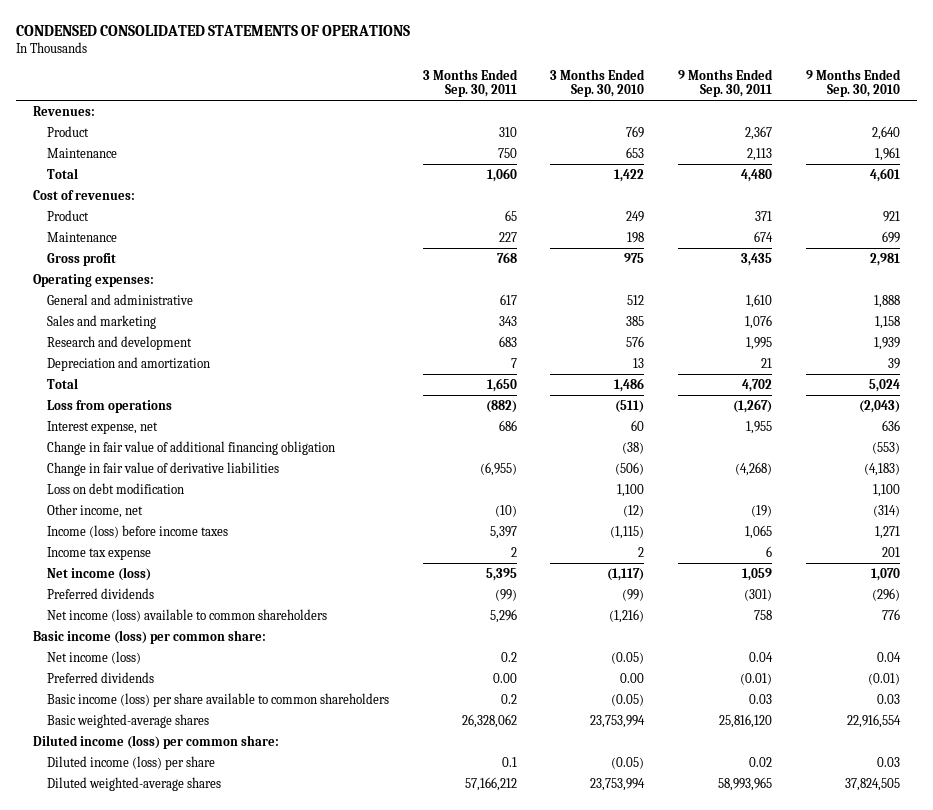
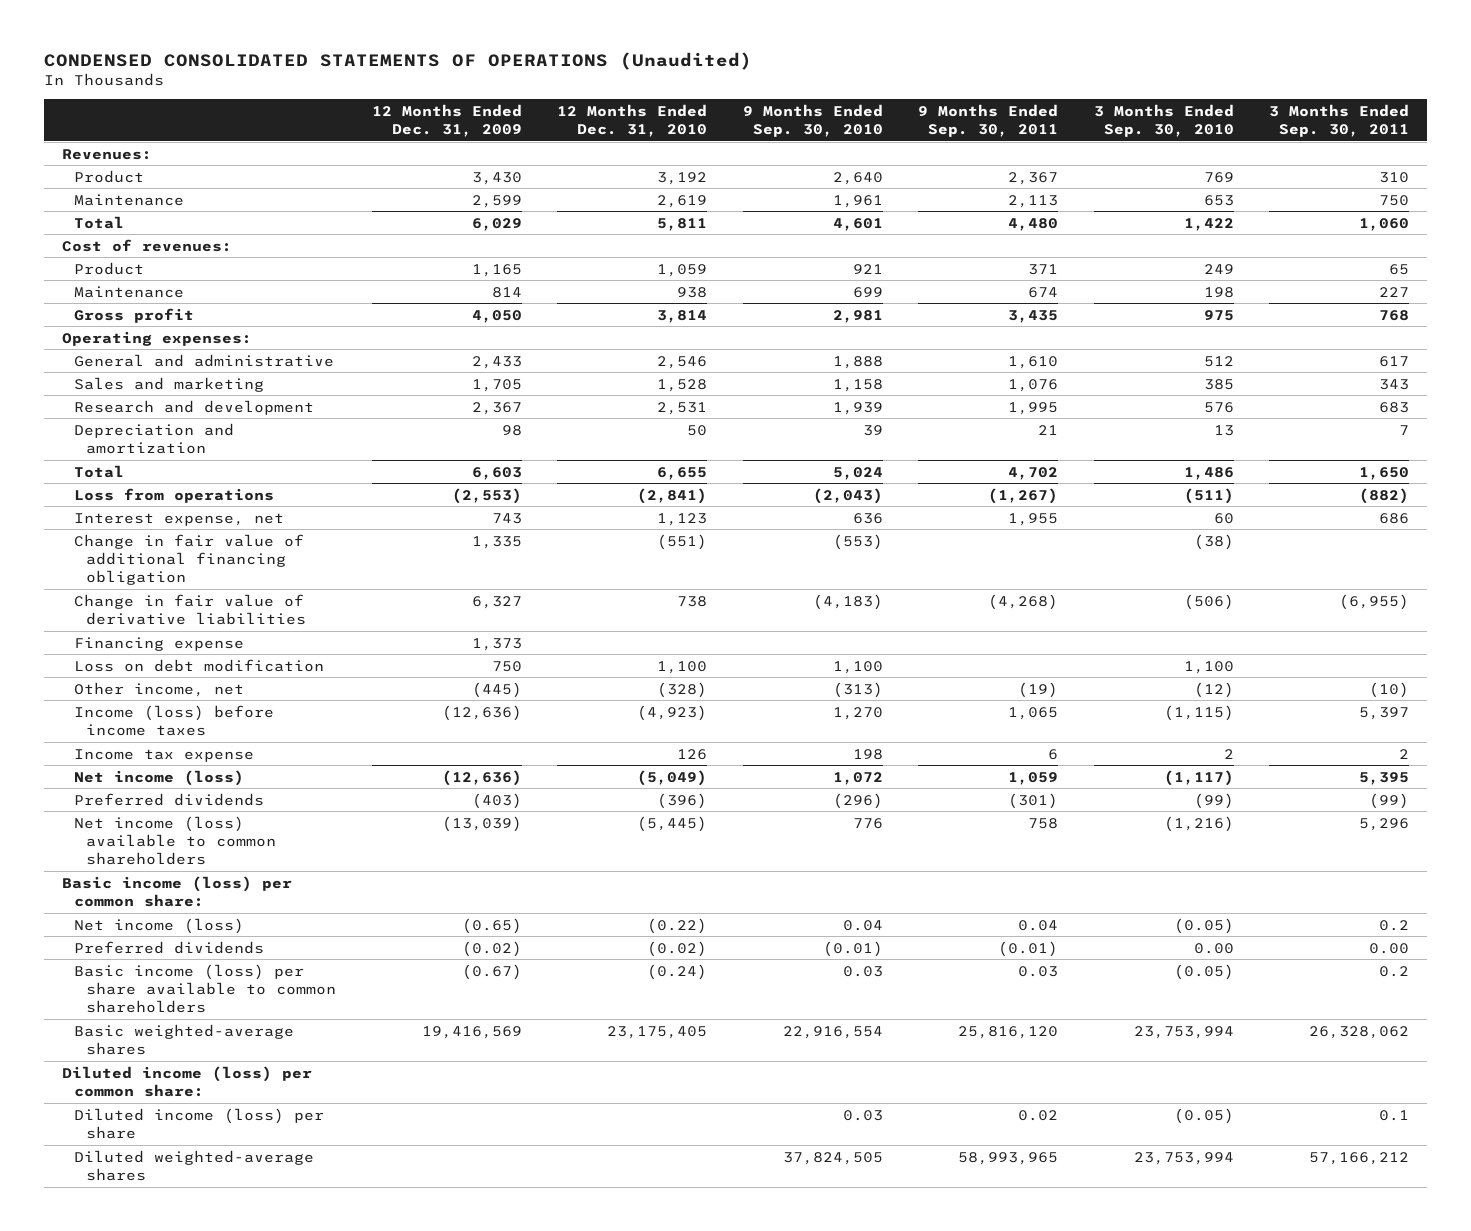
[16,24,411,36] CONDENSED CONSOLIDATED STATEMENTS OF OPERATIONS -> [43,51,752,70] CONDENSED CONSOLIDATED STATEMENTS OF OPERATIONS (Unaudited)
none -> [371,103,522,138] 12 Months Ended Dec. 31, 2009
none -> [557,103,708,138] 12 Months Ended Dec. 31, 2010
none -> [73,636,244,651] Financing expense
[873,504,901,517] (314) -> [832,681,883,698] (313)
[875,525,901,539] 1,271 -> [832,706,883,720] 1,270
[882,546,901,557] 201 -> [852,748,883,760] 198
[871,567,901,581] 1,070 -> [832,771,883,785] 1,072

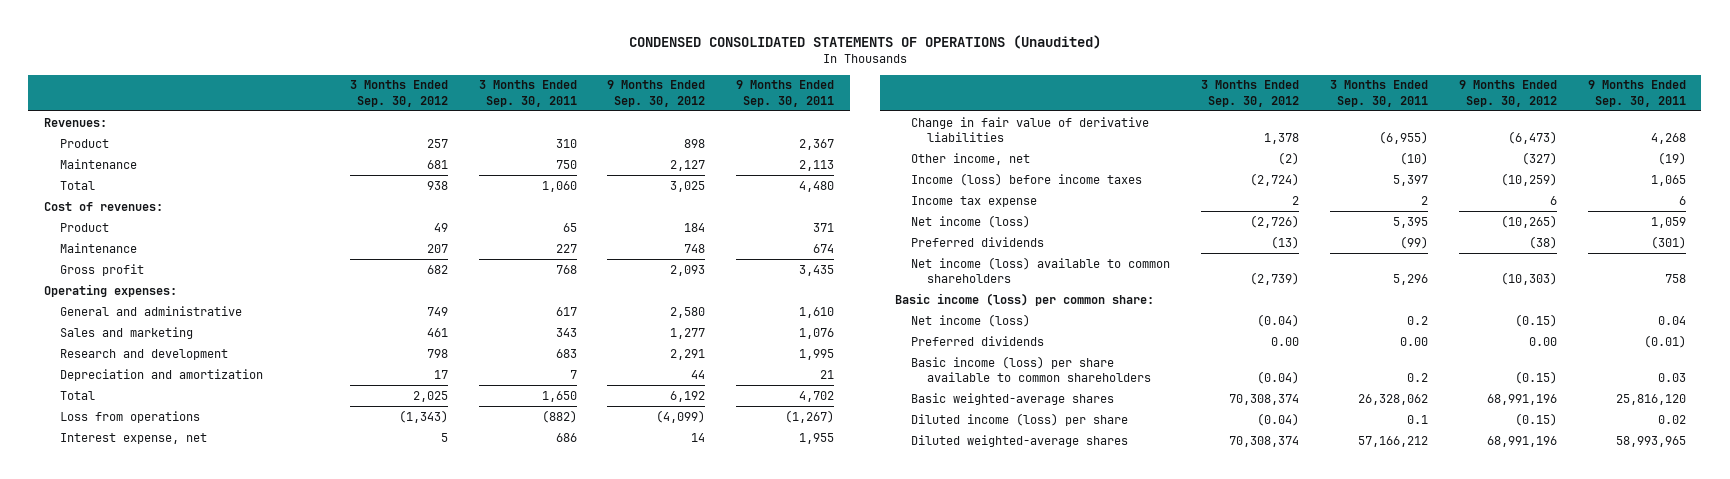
[371,103,522,138] 12 Months Ended Dec. 31, 2009 -> none
[557,103,708,138] 12 Months Ended Dec. 31, 2010 -> none
[742,103,883,138] 9 Months Ended Sep. 30, 2010 -> none
[1093,103,1234,138] 3 Months Ended Sep. 30, 2010 -> none
none -> [349,80,448,107] 3 Months Ended Sep. 30, 2012
none -> [607,80,706,107] 9 Months Ended Sep. 30, 2012
[73,533,304,586] Change in fair value of additional financing obligation -> none
[73,636,244,651] Financing expense -> none
[73,658,324,672] Loss on debt modification -> none
[988,593,1059,610] (4,268) -> [1650,133,1686,145] 4,268
[61,1065,312,1098] Diluted income (loss) per common share: -> none

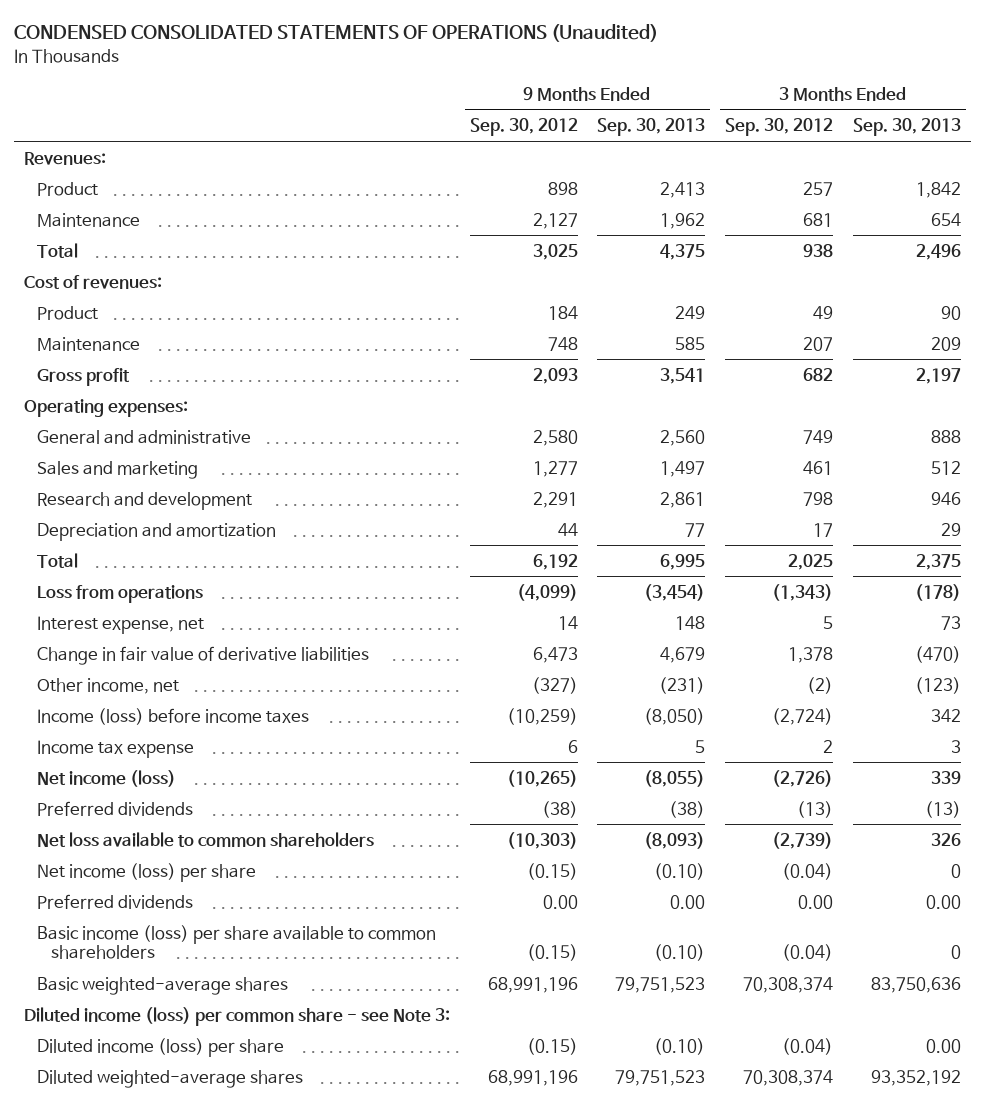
[478,80,577,107] 3 Months Ended Sep. 30, 2011 -> none
[736,80,835,107] 9 Months Ended Sep. 30, 2011 -> none
none -> [597,118,706,137] Sep. 30, 2013
none -> [853,118,962,137] Sep. 30, 2013
[1508,131,1558,145] (6,473) -> [532,646,578,663] 6,473
[895,292,1155,306] Basic income (loss) per common share: -> none
[911,256,1171,284] Net income (loss) available to common shareholders -> [37,831,375,847] Net loss available to common shareholders
[911,313,1031,327] Net income (loss) -> [37,862,257,882] Net income (loss) per share
none -> [23,1006,450,1026] Diluted income (loss) per common share - see Note 3:

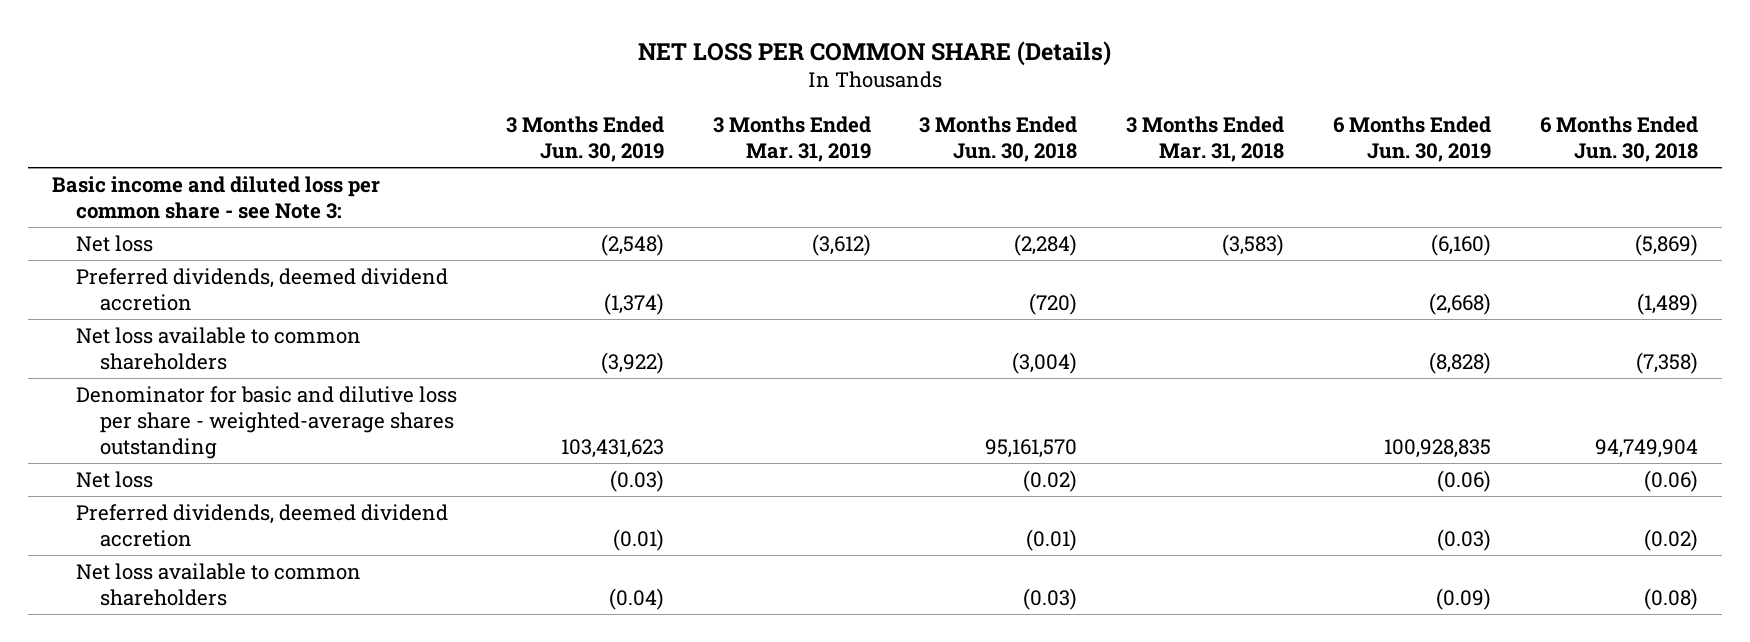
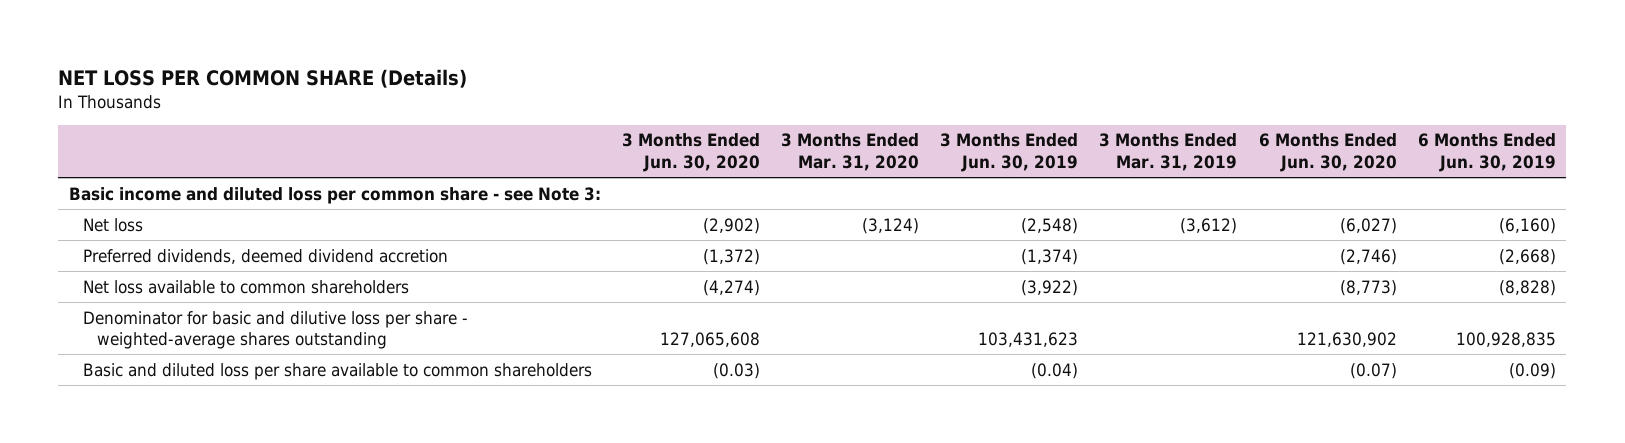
[919,115,1078,162] 3 Months Ended Jun. 30, 2018 -> none
[1126,115,1285,162] 3 Months Ended Mar. 31, 2018 -> none
[1539,115,1698,162] 6 Months Ended Jun. 30, 2018 -> none
none -> [621,133,760,173] 3 Months Ended Jun. 30, 2020
none -> [781,133,920,172] 3 Months Ended Mar. 31, 2020
none -> [1258,133,1397,173] 6 Months Ended Jun. 30, 2020
[76,470,154,488] Net loss -> none
[76,503,449,548] Preferred dividends, deemed dividend accretion -> none
[76,562,362,607] Net loss available to common shareholders -> [82,362,592,380] Basic and diluted loss per share available to common shareholders

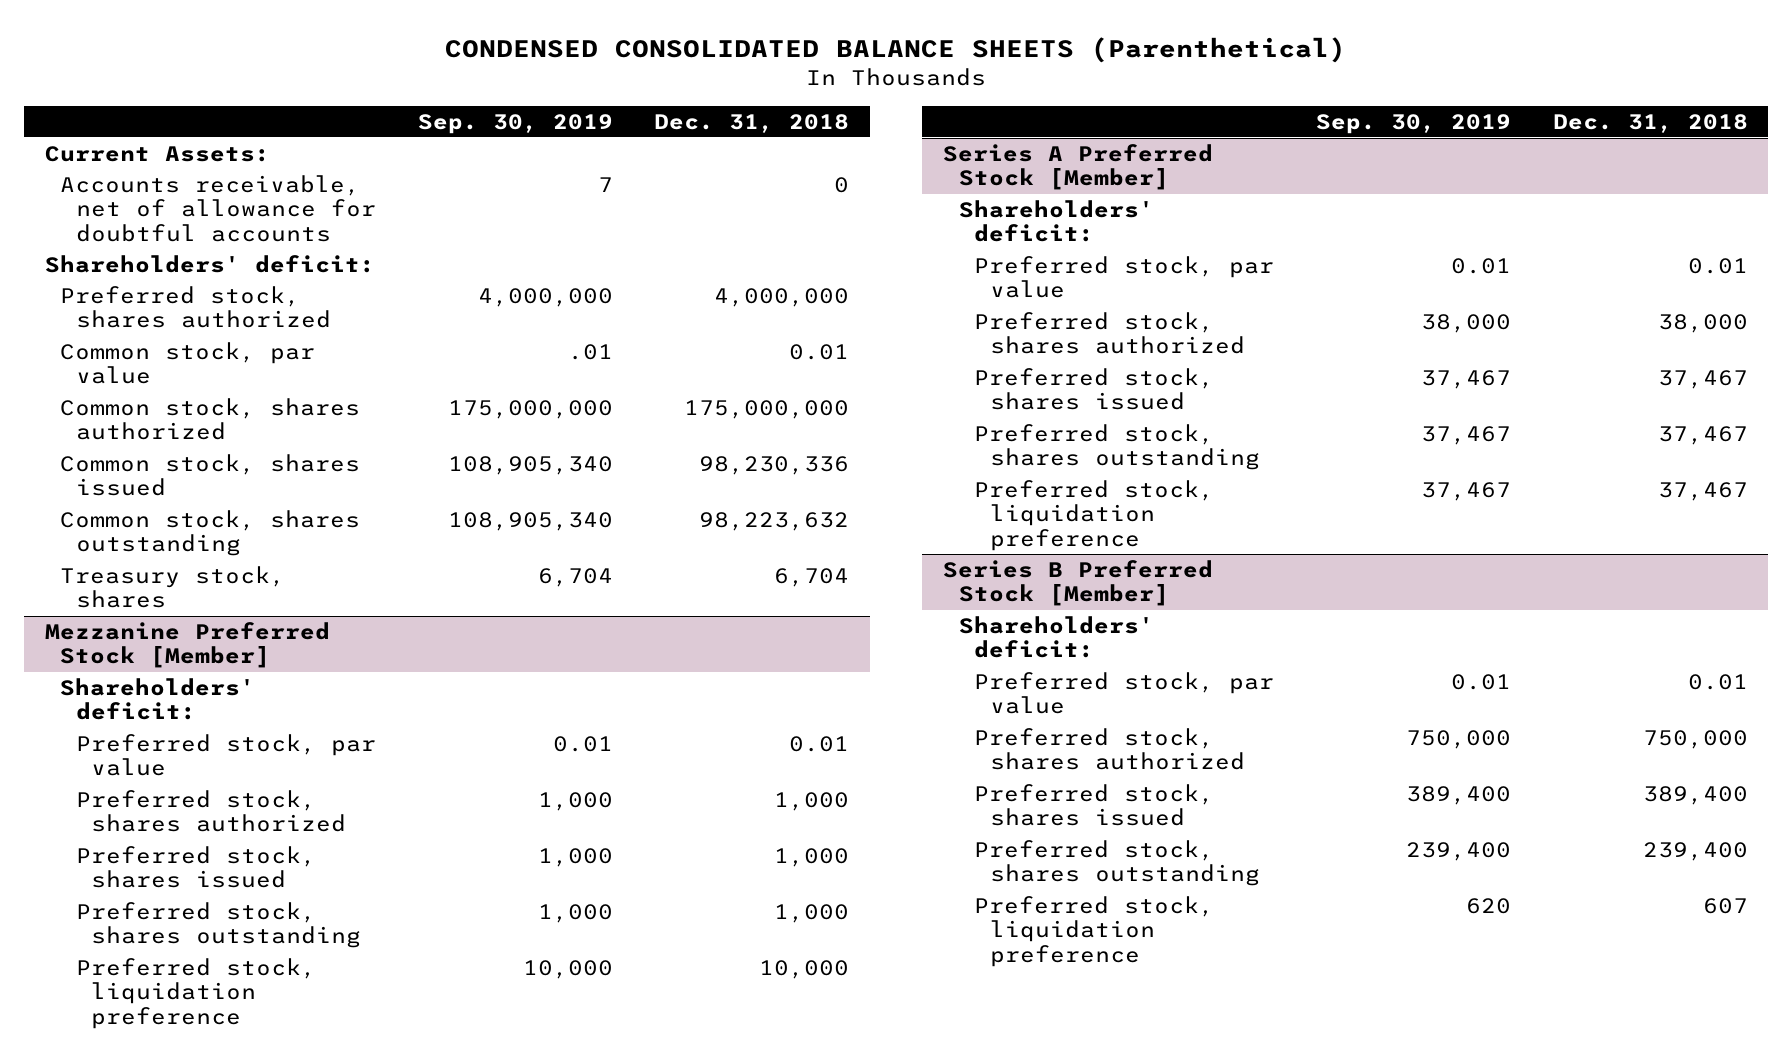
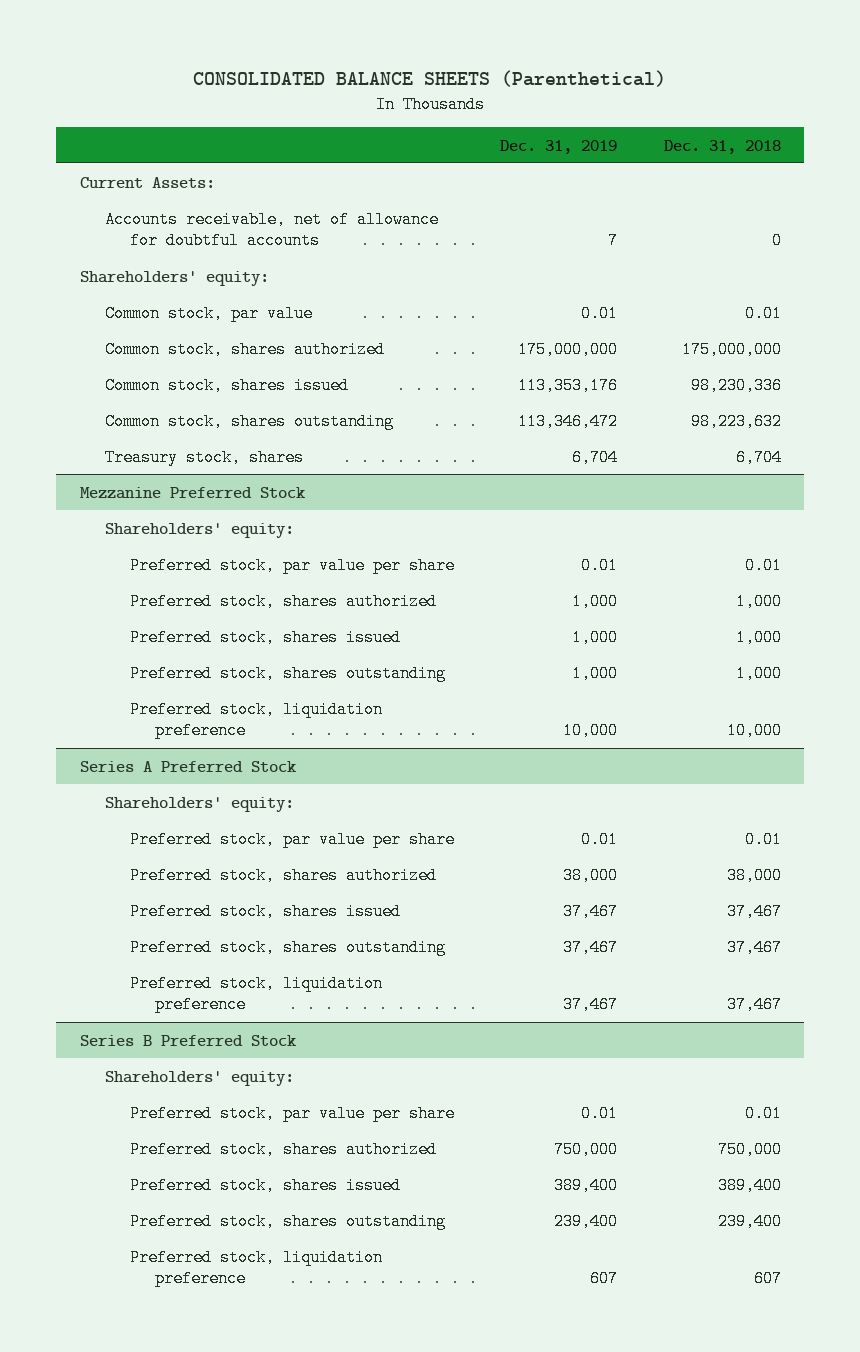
[445,36,1347,63] CONDENSED CONSOLIDATED BALANCE SHEETS (Parenthetical) -> [193,69,667,87] CONSOLIDATED BALANCE SHEETS (Parenthetical)
[417,113,613,134] Sep. 30, 2019 -> none
none -> [500,139,618,154] Dec. 31, 2019
[60,285,331,329] Preferred stock, shares authorized -> none
[44,254,375,273] Shareholders' deficit: -> [79,270,269,286] Shareholders' equity:
[44,621,330,669] Mezzanine Preferred Stock [Member] -> [79,486,306,499] Mezzanine Preferred Stock
[60,677,256,721] Shareholders' deficit: -> [104,522,294,538] Shareholders' equity:
[75,733,376,777] Preferred stock, par value -> [129,556,455,574] Preferred stock, par value per share
[943,143,1214,191] Series A Preferred Stock [Member] -> [79,760,297,772] Series A Preferred Stock
[958,199,1154,243] Shareholders' deficit: -> [104,796,294,812] Shareholders' equity:
[974,255,1275,299] Preferred stock, par value -> [129,830,455,848] Preferred stock, par value per share
[943,559,1214,607] Series B Preferred Stock [Member] -> [79,1034,297,1046] Series B Preferred Stock
[958,615,1154,659] Shareholders' deficit: -> [104,1070,294,1086] Shareholders' equity:
[974,671,1275,715] Preferred stock, par value -> [129,1104,455,1122] Preferred stock, par value per share

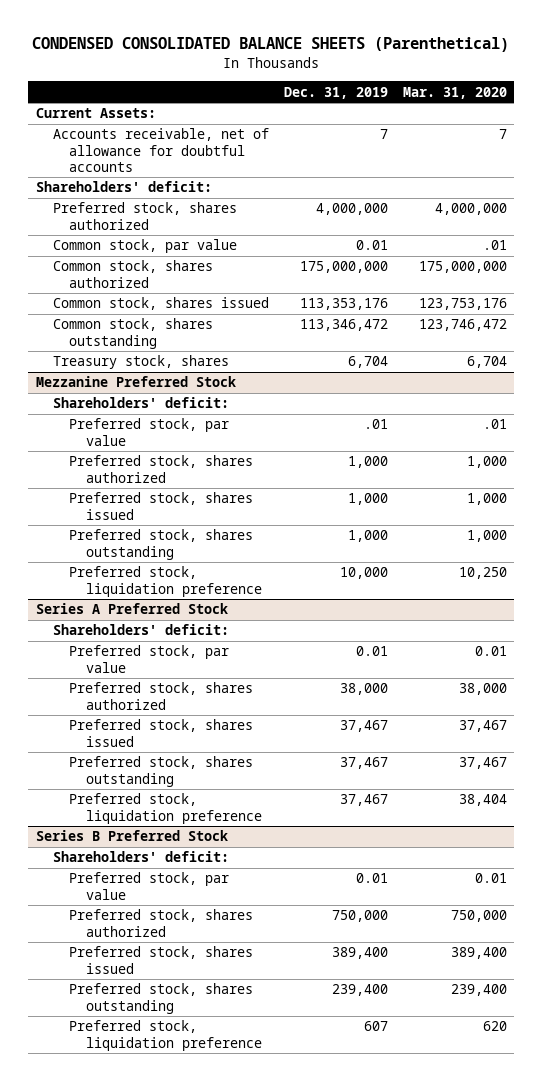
[193,69,667,87] CONSOLIDATED BALANCE SHEETS (Parenthetical) -> [32,37,510,53] CONDENSED CONSOLIDATED BALANCE SHEETS (Parenthetical)
[663,139,781,154] Dec. 31, 2018 -> none
none -> [402,86,507,99] Mar. 31, 2020
[79,270,269,286] Shareholders' equity: -> [35,181,212,193] Shareholders' deficit:
none -> [52,202,237,230] Preferred stock, shares authorized
[104,522,294,538] Shareholders' equity: -> [52,397,229,409] Shareholders' deficit:
[129,556,455,574] Preferred stock, par value per share -> [69,418,230,446] Preferred stock, par value
[581,556,619,574] 0.01 -> [363,419,388,430] .01
[104,796,294,812] Shareholders' equity: -> [52,624,229,636] Shareholders' deficit:
[129,830,455,848] Preferred stock, par value per share -> [69,645,230,673] Preferred stock, par value
[104,1070,294,1086] Shareholders' equity: -> [52,851,229,863] Shareholders' deficit:
[129,1104,455,1122] Preferred stock, par value per share -> [69,872,230,900] Preferred stock, par value

